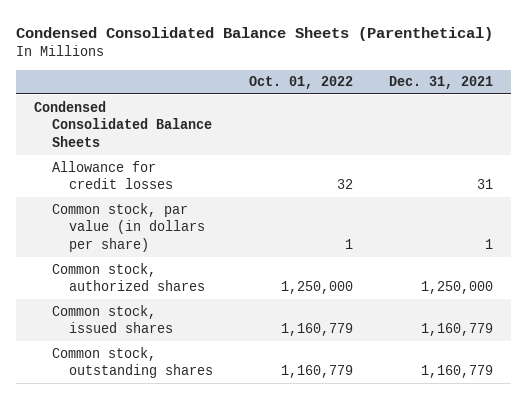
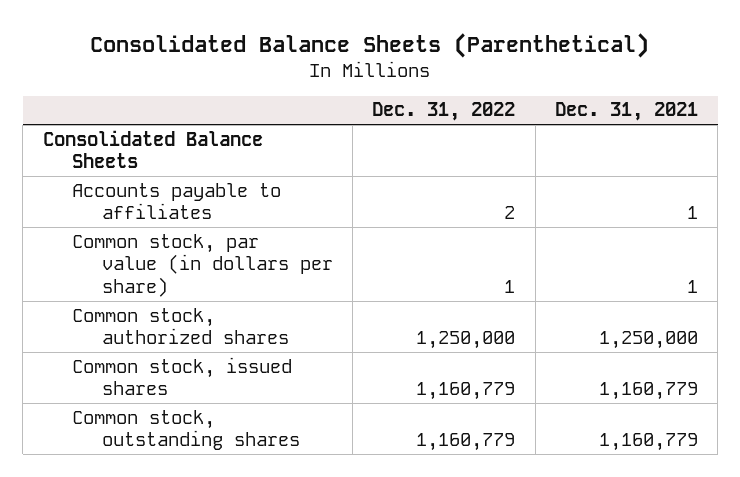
[16,26,494,41] Condensed Consolidated Balance Sheets (Parenthetical) -> [90,32,650,58] Consolidated Balance Sheets (Parenthetical)
[248,76,353,90] Oct. 01, 2022 -> none
none -> [372,102,516,122] Dec. 31, 2022
[51,160,174,190] Allowance for credit losses -> none
[34,100,212,148] Condensed Consolidated Balance Sheets -> [42,129,263,169] Consolidated Balance Sheets
none -> [72,182,282,220] Accounts payable to affiliates

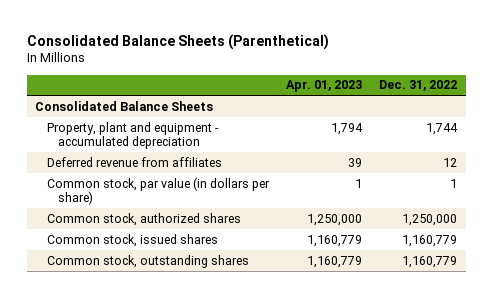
[554,102,698,122] Dec. 31, 2021 -> none
none -> [286,80,363,93] Apr. 01, 2023
[72,182,282,220] Accounts payable to affiliates -> none
none -> [46,121,219,149] Property, plant and equipment - accumulated depreciation
none -> [46,156,222,167] Deferred revenue from affiliates

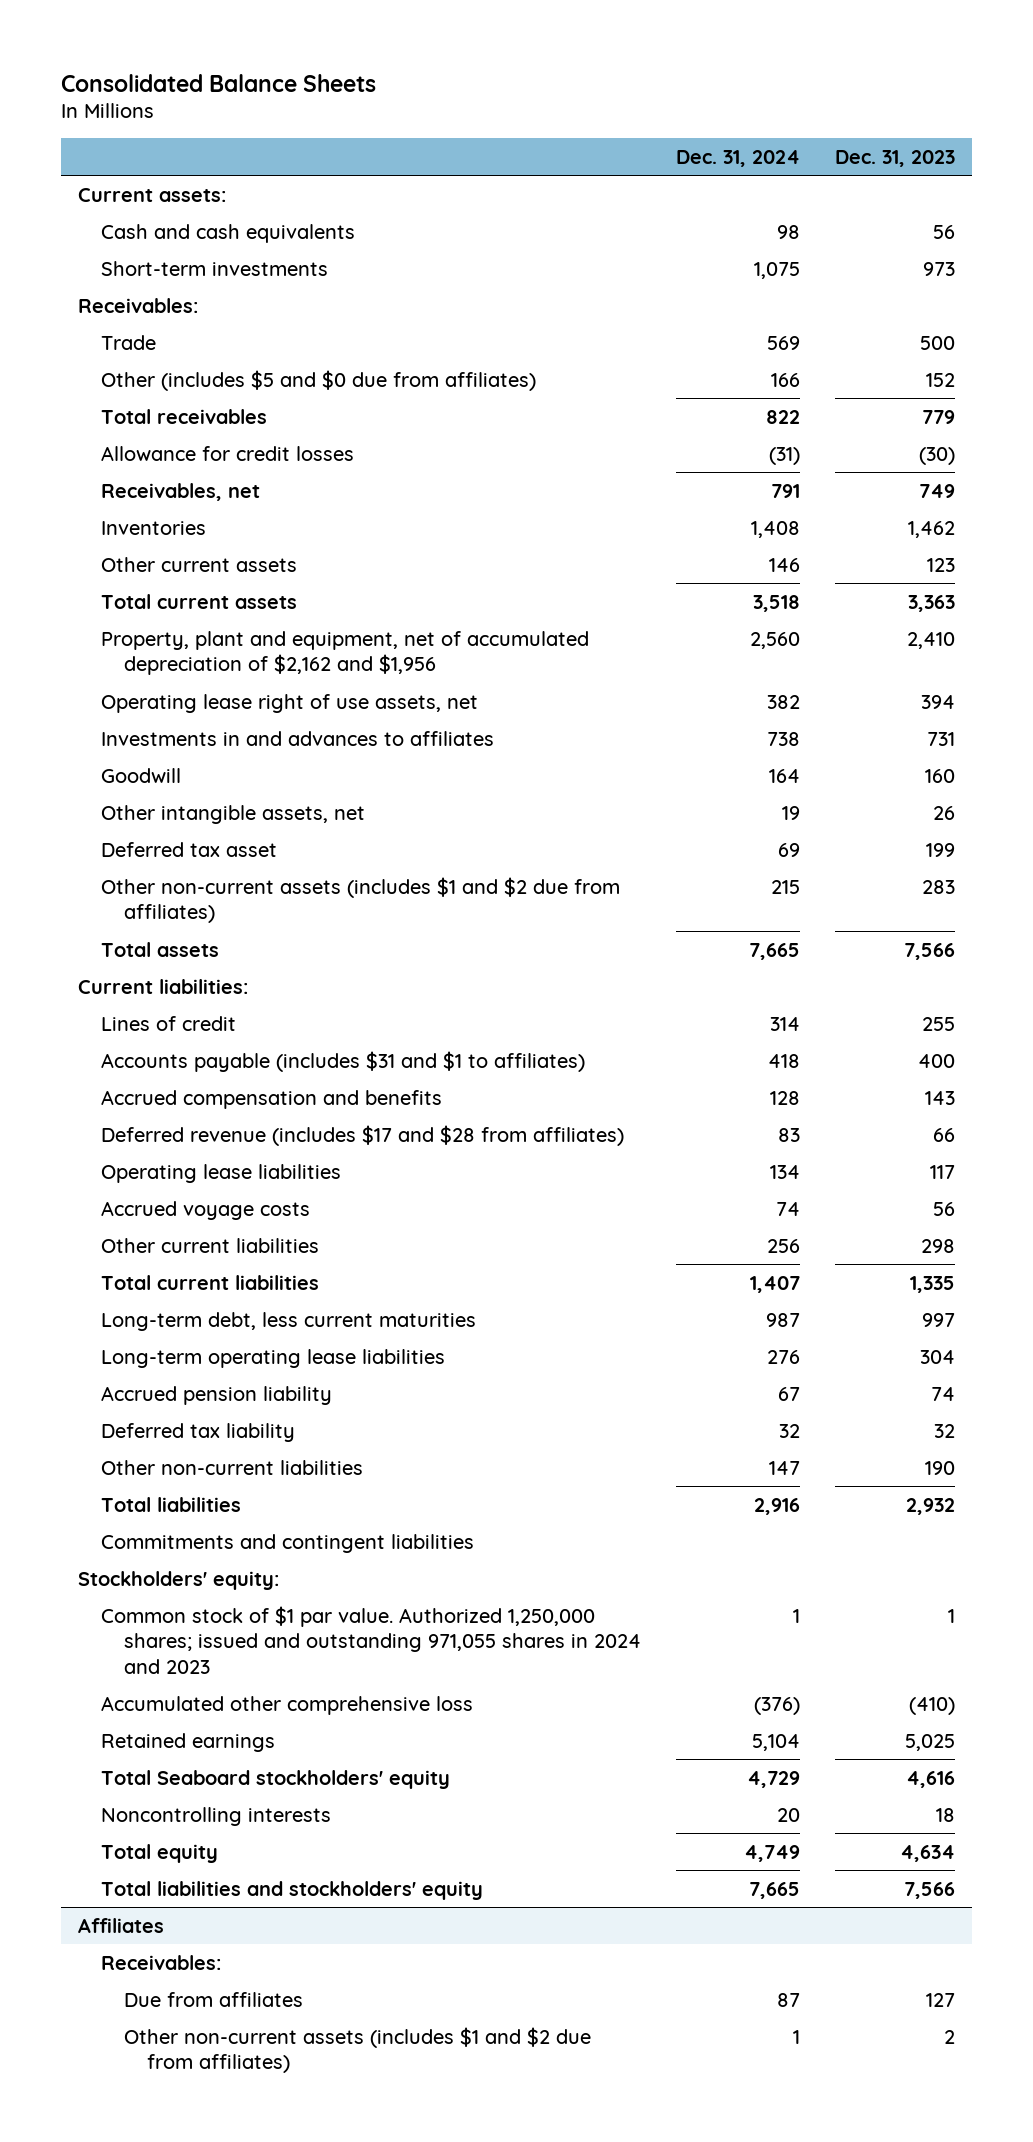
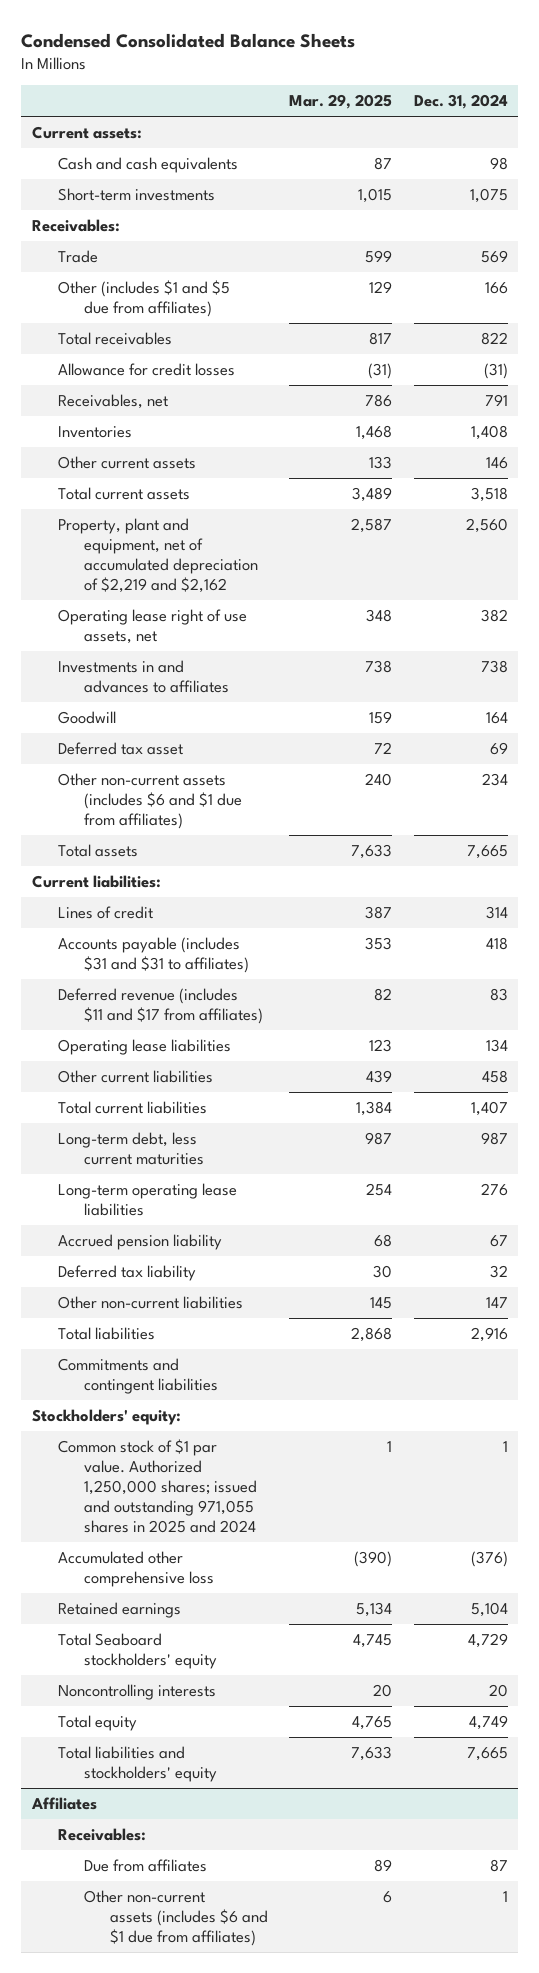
[60,73,376,92] Consolidated Balance Sheets -> [21,32,356,48] Condensed Consolidated Balance Sheets
[834,149,955,167] Dec. 31, 2023 -> none
none -> [289,94,393,110] Mar. 29, 2025
[101,369,537,391] Other (includes $5 and $0 due from affiliates) -> [57,279,230,318] Other (includes $1 and $5 due from affiliates)
[101,630,590,676] Property, plant and equipment, net of accumulated depreciation of $2,162 and $1,956 -> [57,517,258,594] Property, plant and equipment, net of accumulated depreciation of $2,219 and $2,162
[101,804,366,824] Other intangible assets, net -> none
[101,876,621,924] Other non-current assets (includes $1 and $2 due from affiliates) -> [57,772,242,830] Other non-current assets (includes $6 and $1 due from affiliates)
[771,879,801,894] 215 -> [481,772,508,786] 234
[101,1089,443,1109] Accrued compensation and benefits -> none
[101,1050,586,1072] Accounts payable (includes $31 and $1 to affiliates) -> [57,936,249,974] Accounts payable (includes $31 and $31 to affiliates)
[101,1124,625,1146] Deferred revenue (includes $17 and $28 from affiliates) -> [57,987,263,1025] Deferred revenue (includes $11 and $17 from affiliates)
[101,1200,311,1220] Accrued voyage costs -> none
[767,1238,801,1253] 256 -> [481,1069,508,1083] 458
[101,1605,642,1674] Common stock of $1 par value. Authorized 1,250,000 shares; issued and outstanding 971,055 shares in 2024 and 2023 -> [57,1438,257,1534] Common stock of $1 par value. Authorized 1,250,000 shares; issued and outstanding 971,055 shares in 2025 and 2024
[124,2026,592,2074] Other non-current assets (includes $1 and $2 due from affiliates) -> [83,1889,268,1947] Other non-current assets (includes $6 and $1 due from affiliates)

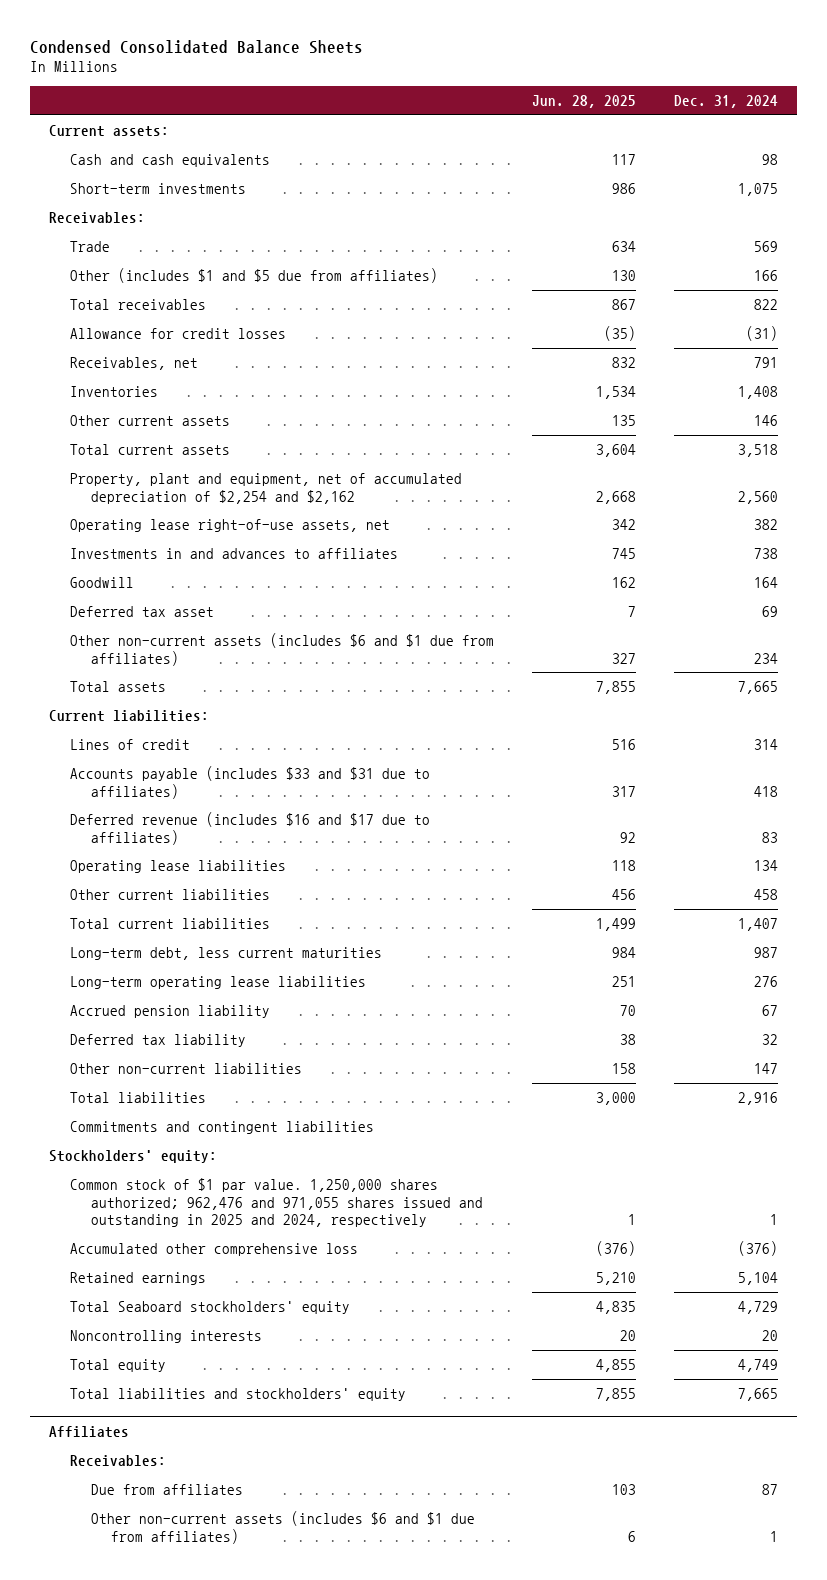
[289,94,393,110] Mar. 29, 2025 -> none
none -> [531,94,636,108] Jun. 28, 2025
[57,517,258,594] Property, plant and equipment, net of accumulated depreciation of $2,219 and $2,162 -> [69,472,462,504] Property, plant and equipment, net of accumulated depreciation of $2,254 and $2,162
[57,608,247,645] Operating lease right of use assets, net -> [69,518,390,532] Operating lease right-of-use assets, net
[57,936,249,974] Accounts payable (includes $31 and $31 to affiliates) -> [69,765,430,799] Accounts payable (includes $33 and $31 due to affiliates)
[57,987,263,1025] Deferred revenue (includes $11 and $17 from affiliates) -> [69,811,430,845] Deferred revenue (includes $16 and $17 due to affiliates)
[57,1438,257,1534] Common stock of $1 par value. Authorized 1,250,000 shares; issued and outstanding 971,055 shares in 2025 and 2024 -> [69,1177,483,1228] Common stock of $1 par value. 1,250,000 shares authorized; 962,476 and 971,055 shares issued and outstanding in 2025 and 2024, respectively

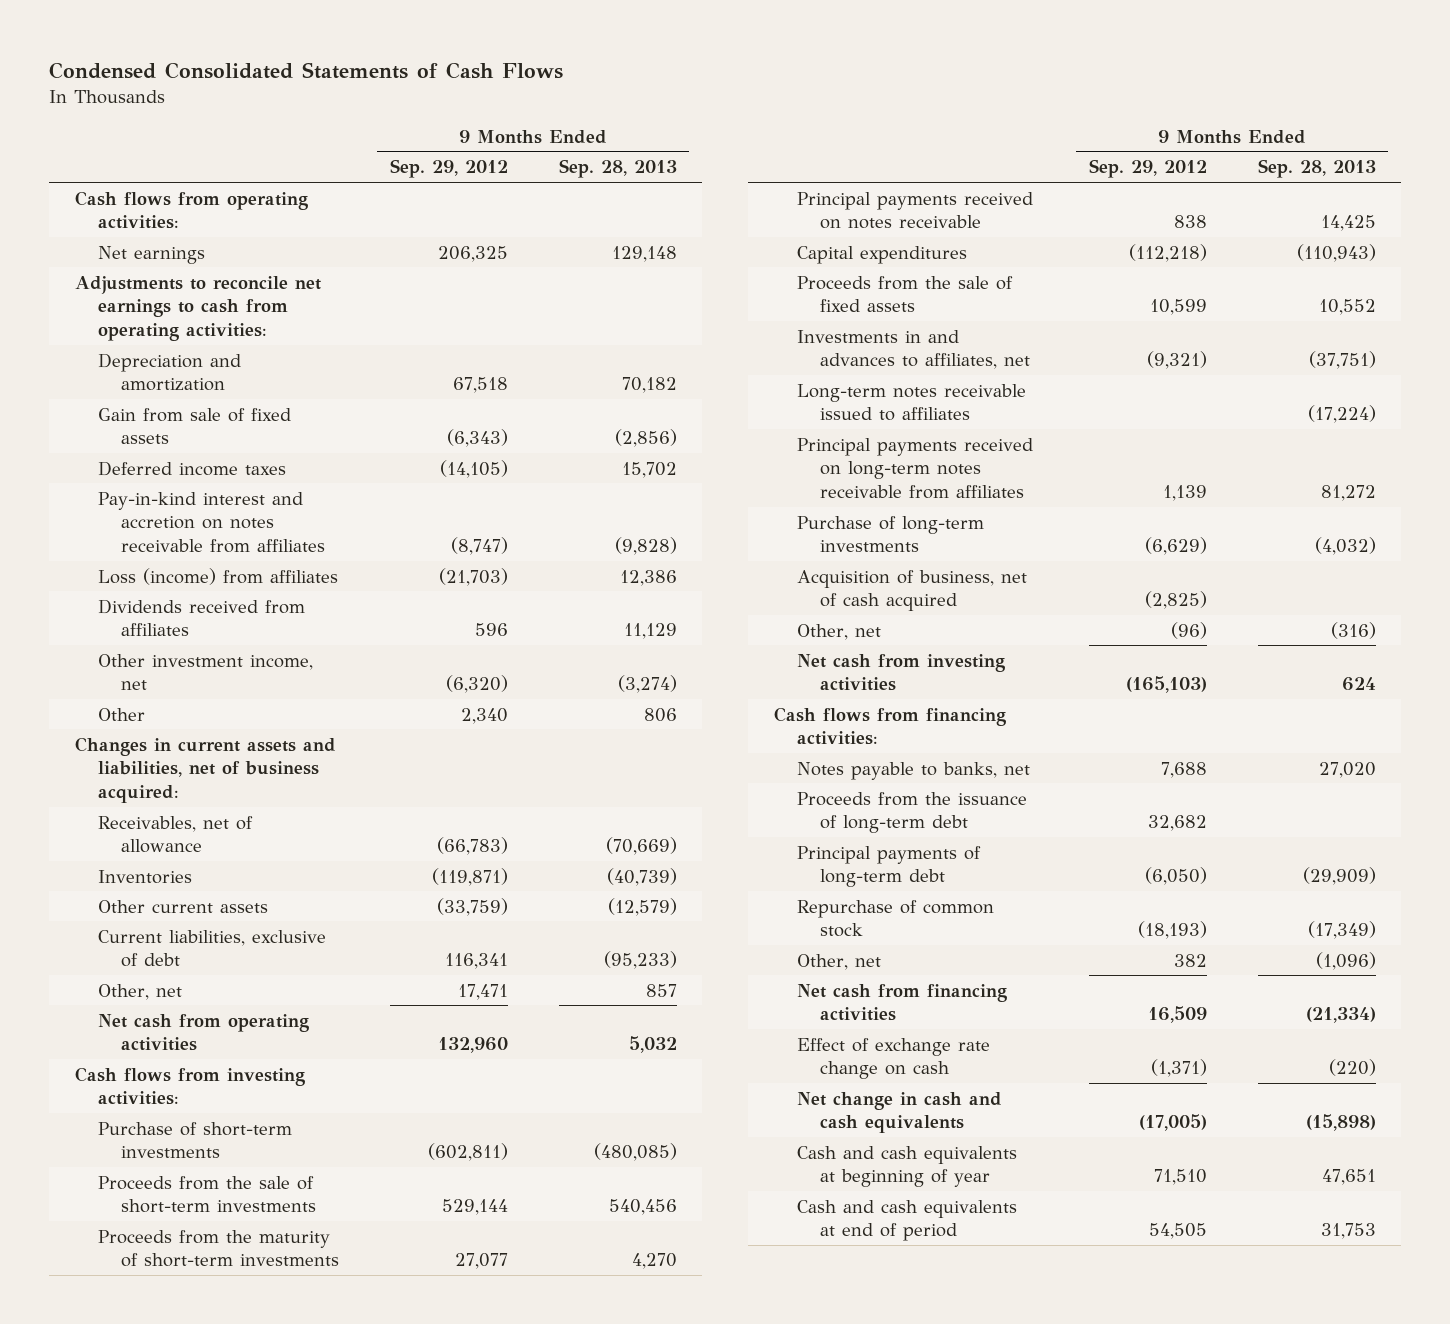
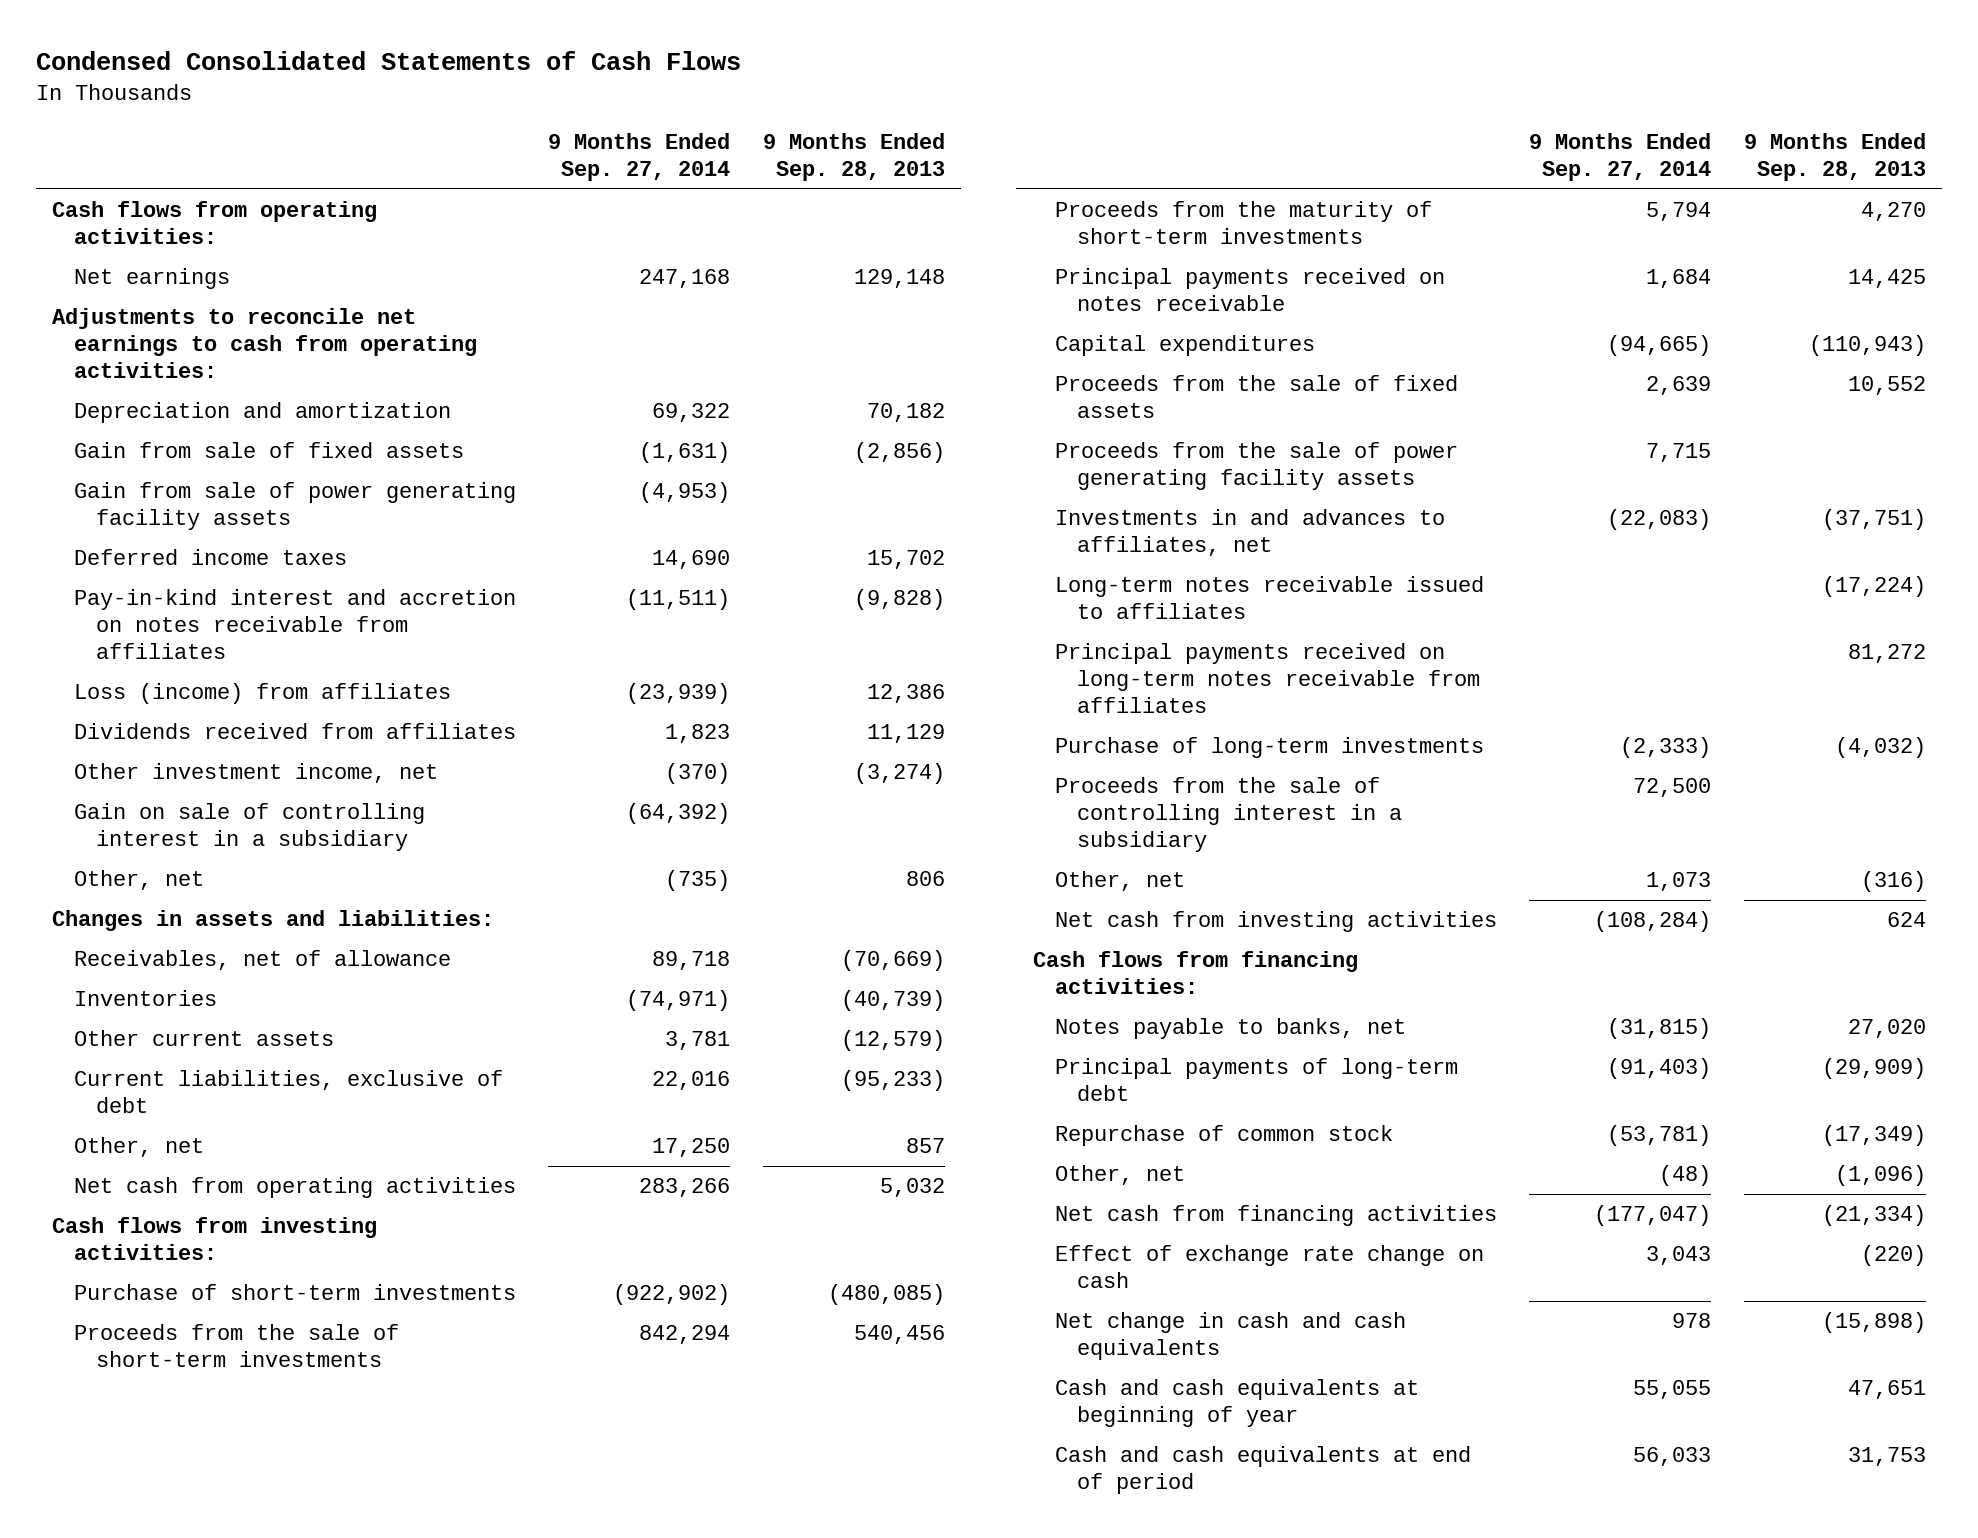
[389,159,508,179] Sep. 29, 2012 -> none
none -> [548,132,731,181] 9 Months Ended Sep. 27, 2014
none -> [73,482,516,531] Gain from sale of power generating facility assets
none -> [73,803,425,852] Gain on sale of controlling interest in a subsidiary
[97,707,145,721] Other -> [73,870,204,891] Other, net
[74,736,336,803] Changes in current assets and liabilities, net of business acquired: -> [51,910,494,932] Changes in assets and liabilities:
none -> [1054,442,1458,491] Proceeds from the sale of power generating facility assets
[796,569,1027,612] Acquisition of business, net of cash acquired -> none
none -> [1054,777,1402,853] Proceeds from the sale of controlling interest in a subsidiary
[796,791,1027,834] Proceeds from the issuance of long-term debt -> none

